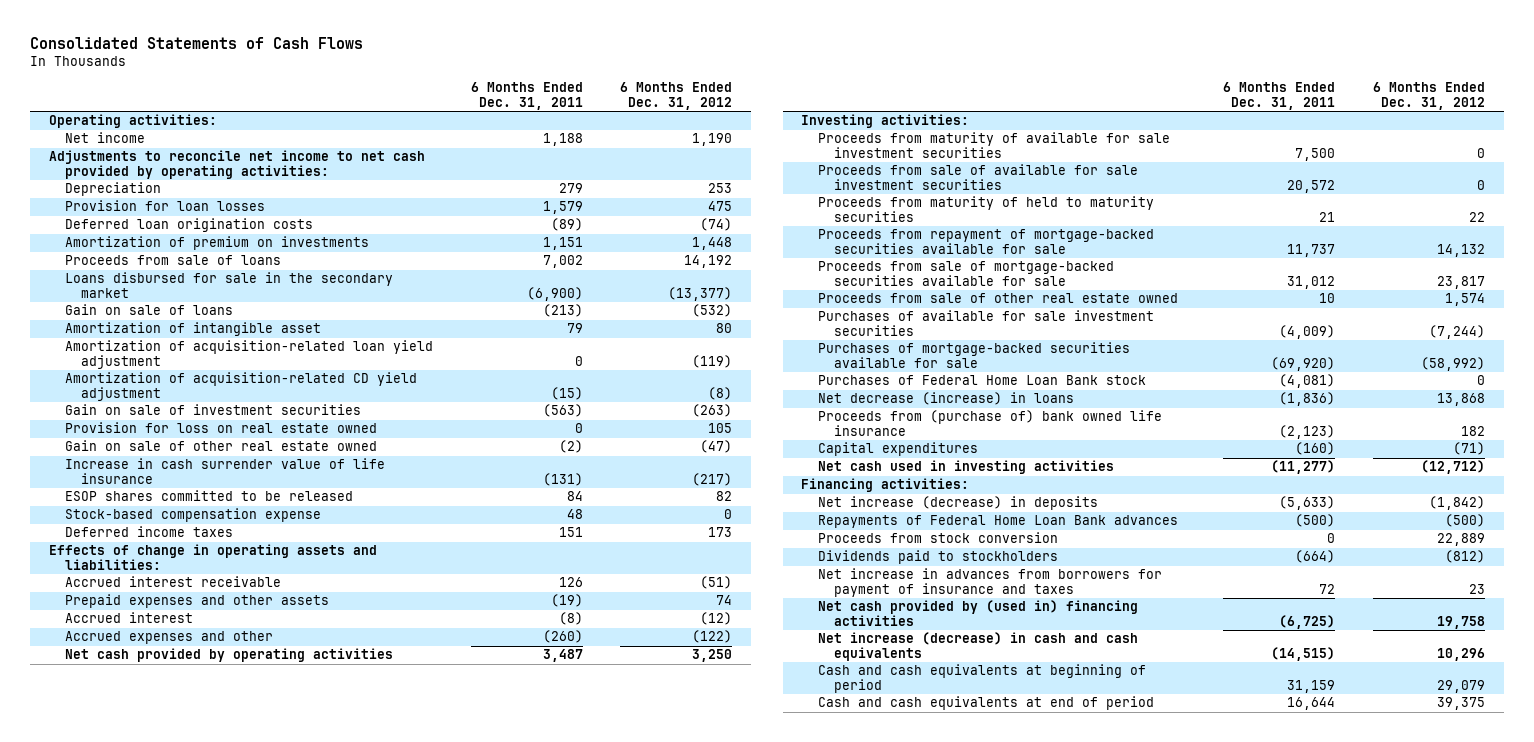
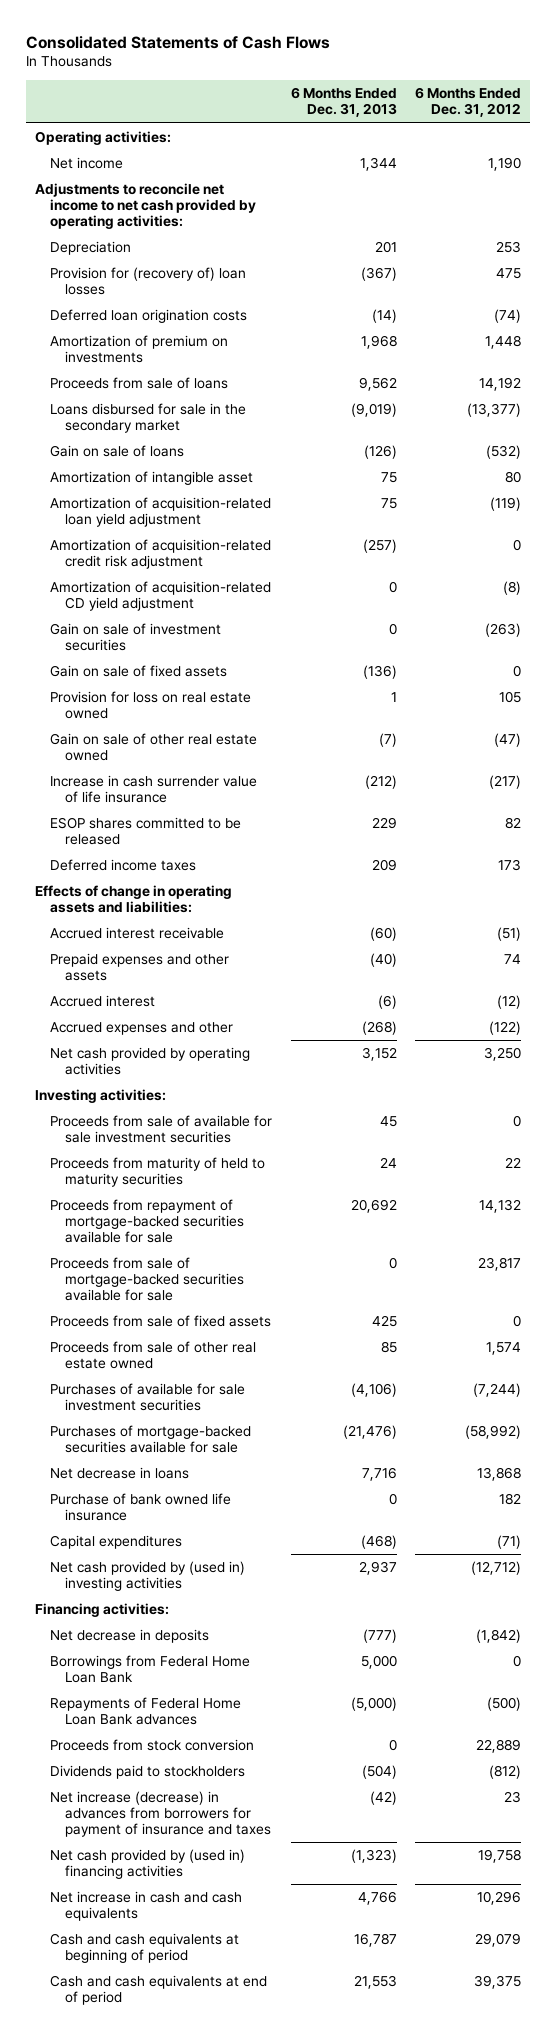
[470,82,583,110] 6 Months Ended Dec. 31, 2011 -> none
none -> [290,87,397,118] 6 Months Ended Dec. 31, 2013
[65,200,266,212] Provision for loan losses -> [50,267,247,296] Provision for (recovery of) loan losses
none -> [50,539,272,570] Amortization of acquisition-related credit risk adjustment
none -> [50,665,228,678] Gain on sale of fixed assets
[65,508,322,523] Stock-based compensation expense -> none
[817,132,1170,158] Proceeds from maturity of available for sale investment securities -> none
none -> [50,1315,272,1328] Proceeds from sale of fixed assets
[817,375,1146,386] Purchases of Federal Home Loan Bank stock -> none
[817,392,1074,406] Net decrease (increase) in loans -> [50,1467,190,1480] Net decrease in loans
[817,410,1162,436] Proceeds from (purchase of) bank owned life insurance -> [50,1493,232,1522] Purchase of bank owned life insurance
[817,460,1114,475] Net cash used in investing activities -> [50,1561,246,1592] Net cash provided by (used in) investing activities
[817,496,1098,511] Net increase (decrease) in deposits -> [50,1629,210,1644] Net decrease in deposits
none -> [50,1655,251,1684] Borrowings from Federal Home Loan Bank
[817,568,1162,597] Net increase in advances from borrowers for payment of insurance and taxes -> [50,1791,271,1838] Net increase (decrease) in advances from borrowers for payment of insurance and taxes
[817,632,1138,661] Net increase (decrease) in cash and cash equivalents -> [50,1891,243,1922] Net increase in cash and cash equivalents

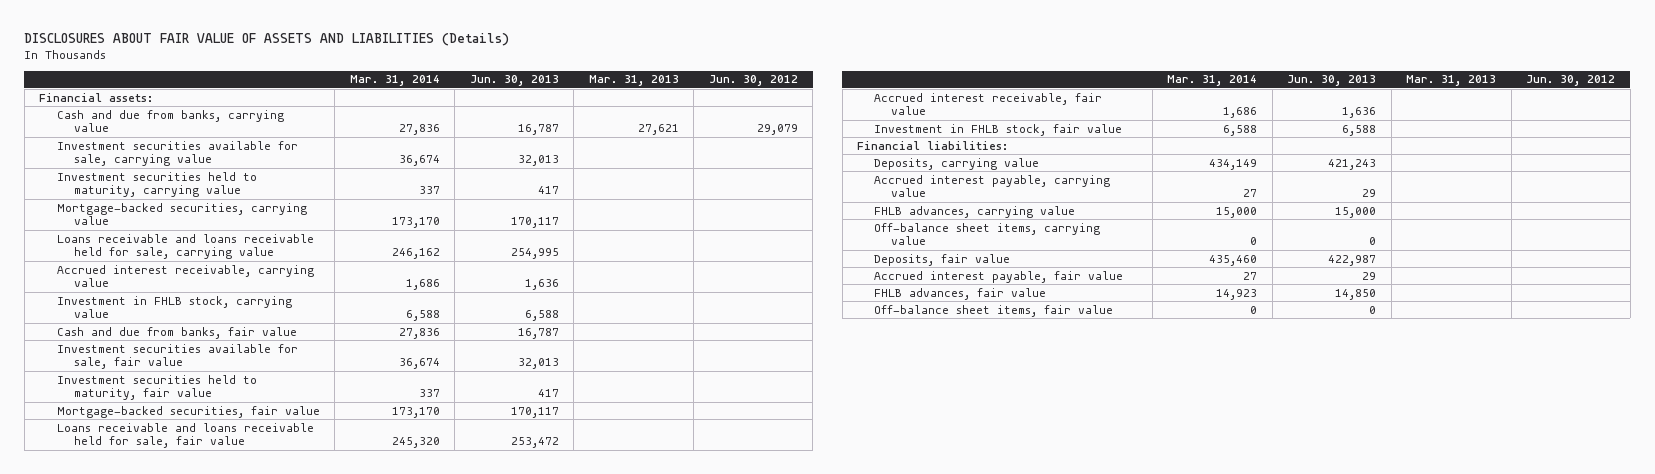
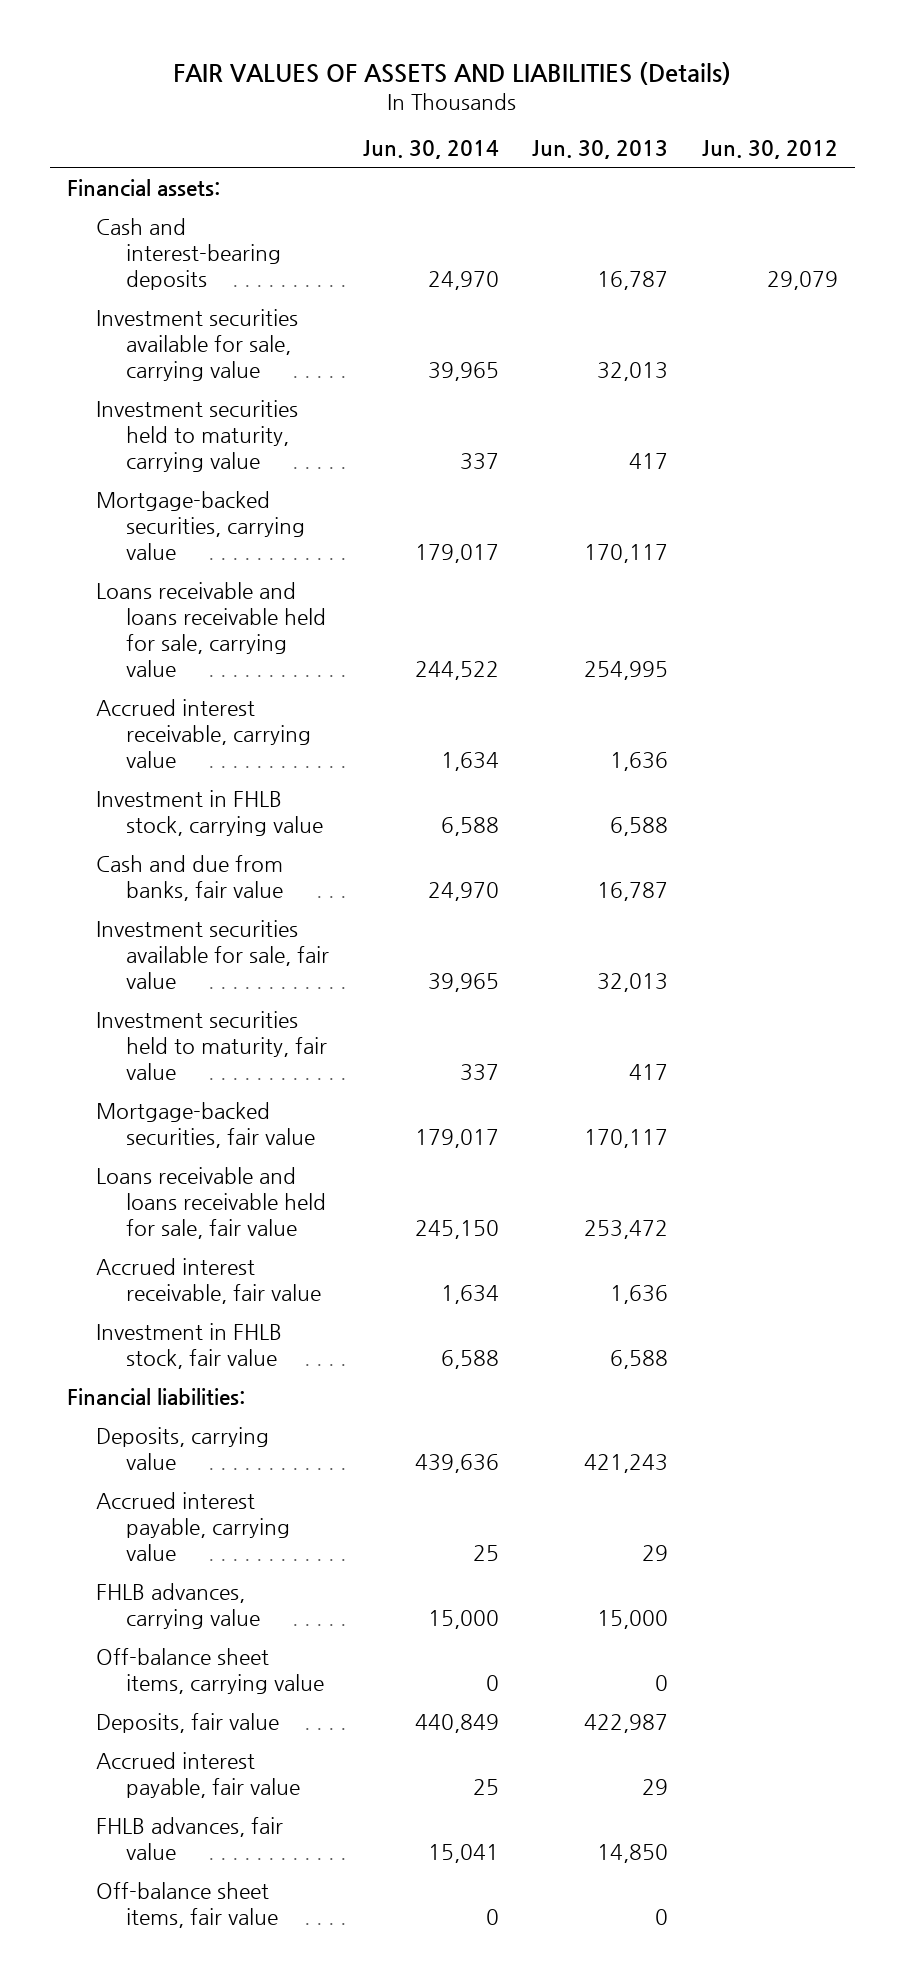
[24,32,510,46] DISCLOSURES ABOUT FAIR VALUE OF ASSETS AND LIABILITIES (Details) -> [173,62,732,86] FAIR VALUES OF ASSETS AND LIABILITIES (Details)
[349,75,440,87] Mar. 31, 2014 -> none
[588,75,679,87] Mar. 31, 2013 -> none
none -> [362,140,499,160] Jun. 30, 2014
[56,109,284,133] Cash and due from banks, carrying value -> [96,218,282,291] Cash and interest-bearing deposits

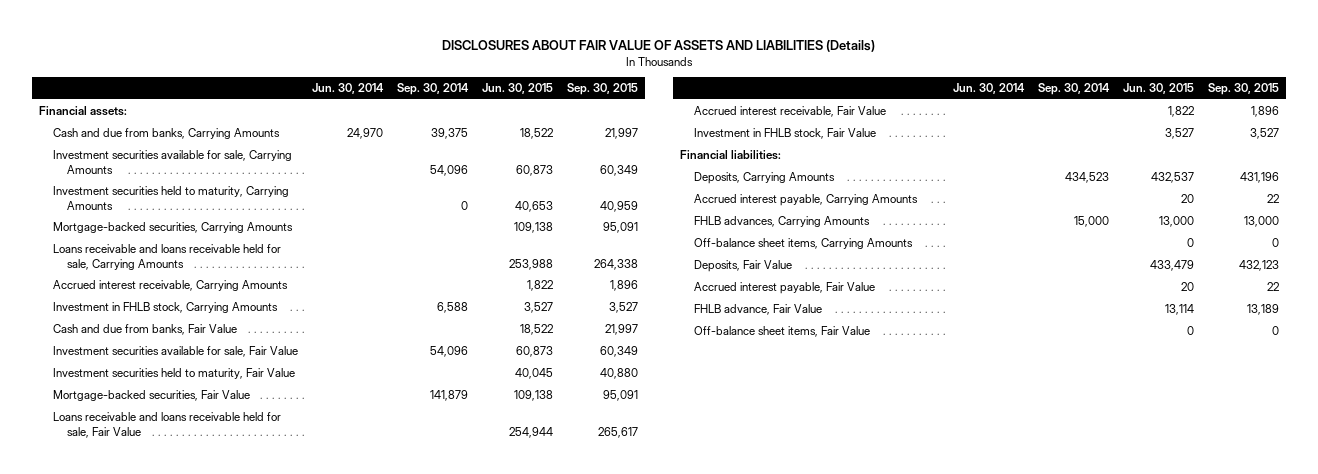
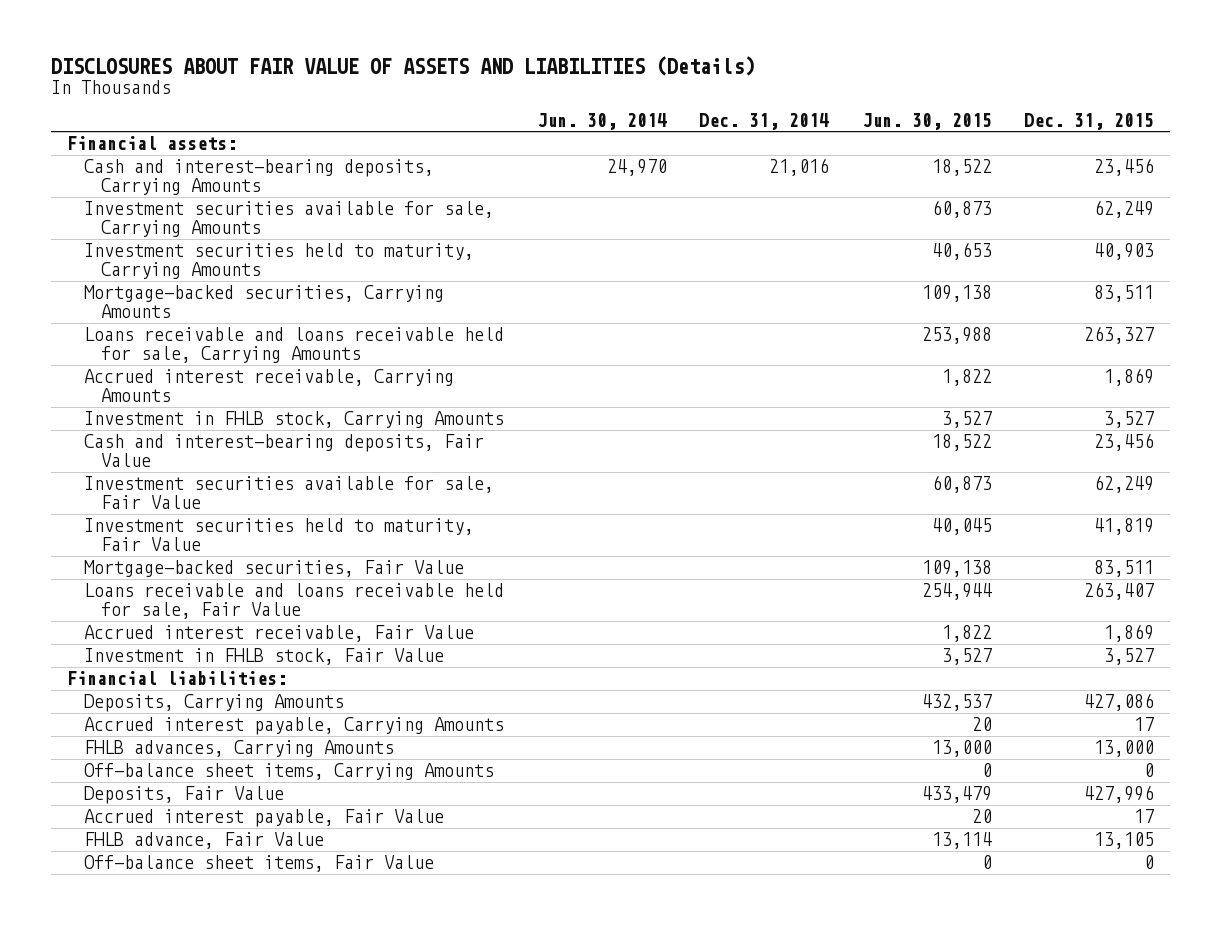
[396,83,469,96] Sep. 30, 2014 -> none
[566,83,638,96] Sep. 30, 2015 -> none
none -> [699,112,830,130] Dec. 31, 2014
none -> [1024,112,1155,130] Dec. 31, 2015
[53,128,281,140] Cash and due from banks, Carrying Amounts -> [84,159,435,196] Cash and interest-bearing deposits, Carrying Amounts
[53,324,238,336] Cash and due from banks, Fair Value -> [84,434,485,468] Cash and interest-bearing deposits, Fair Value

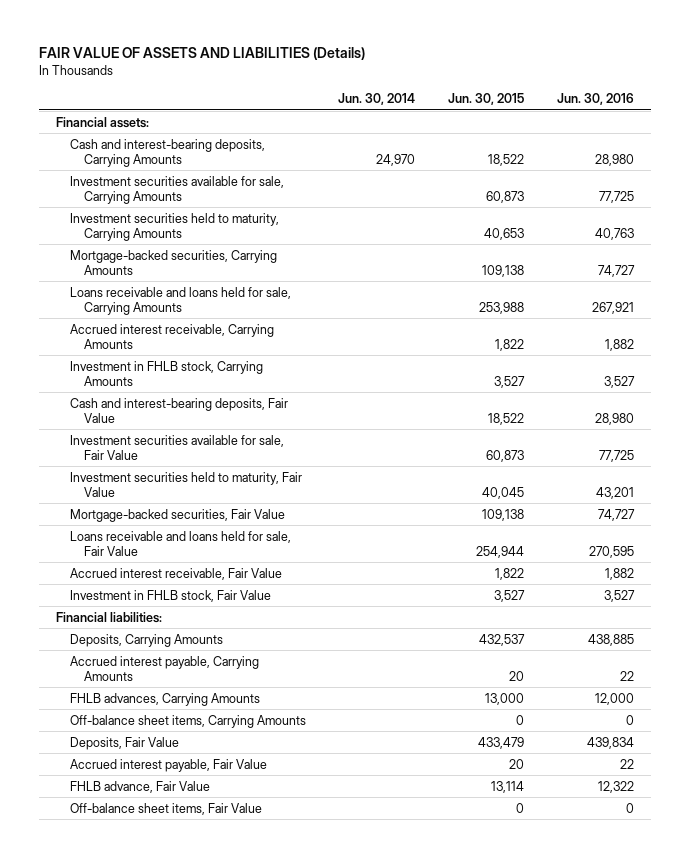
[50,55,755,76] DISCLOSURES ABOUT FAIR VALUE OF ASSETS AND LIABILITIES (Details) -> [39,47,366,61] FAIR VALUE OF ASSETS AND LIABILITIES (Details)
[699,112,830,130] Dec. 31, 2014 -> none
[1024,112,1155,130] Dec. 31, 2015 -> none
none -> [557,93,635,106] Jun. 30, 2016
[84,327,505,364] Loans receivable and loans receivable held for sale, Carrying Amounts -> [69,286,291,315] Loans receivable and loans held for sale, Carrying Amounts
[84,583,505,620] Loans receivable and loans receivable held for sale, Fair Value -> [69,530,291,556] Loans receivable and loans held for sale, Fair Value

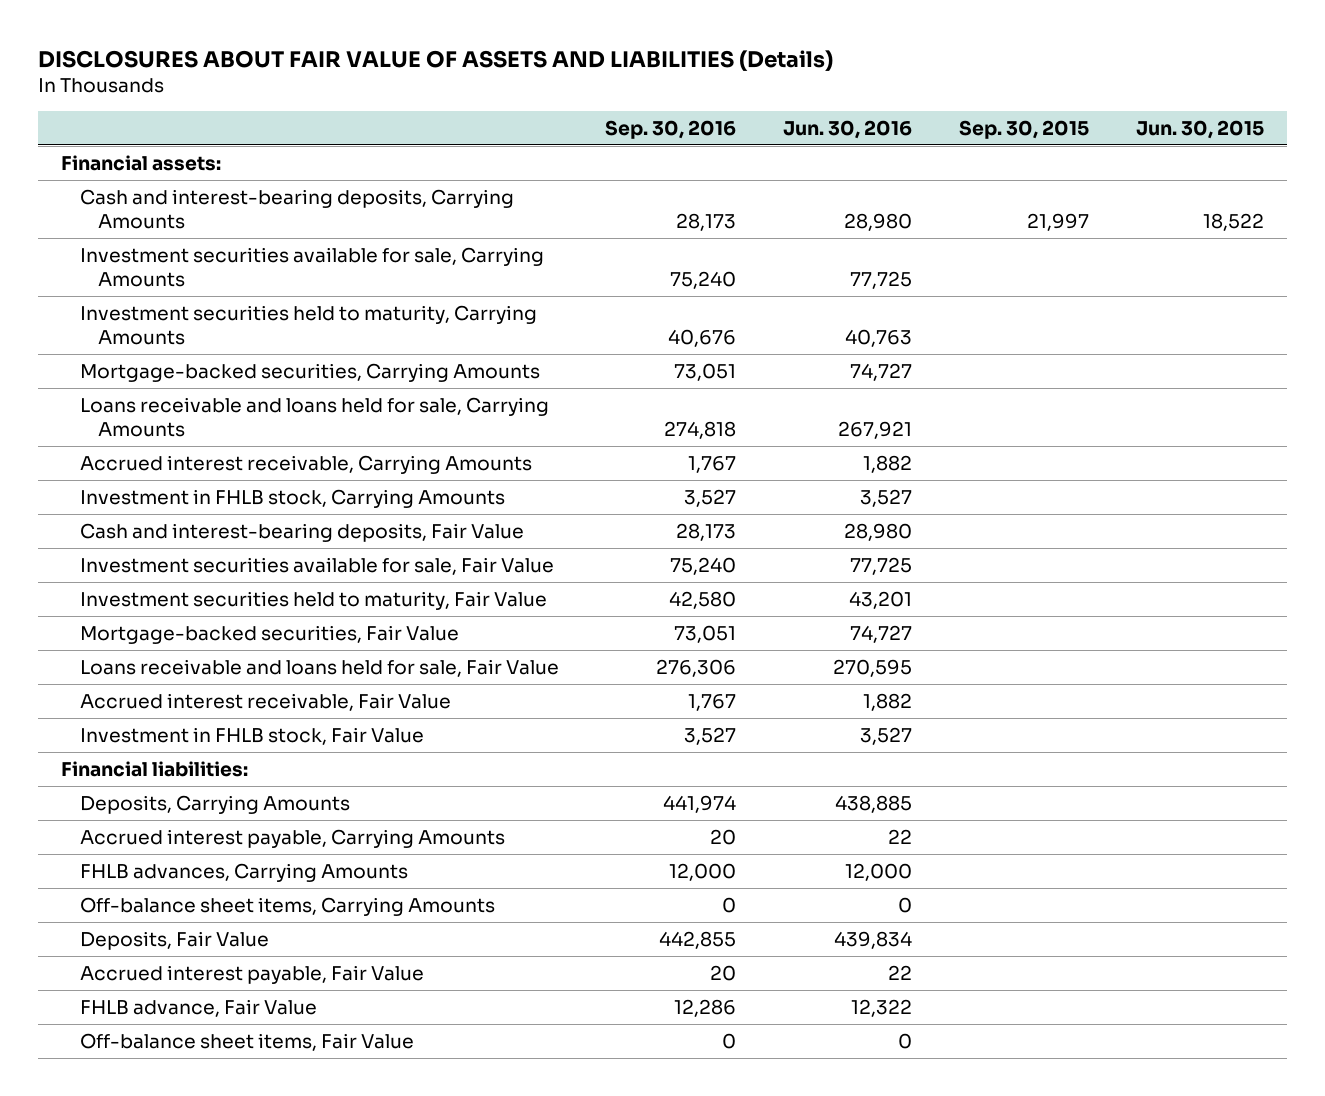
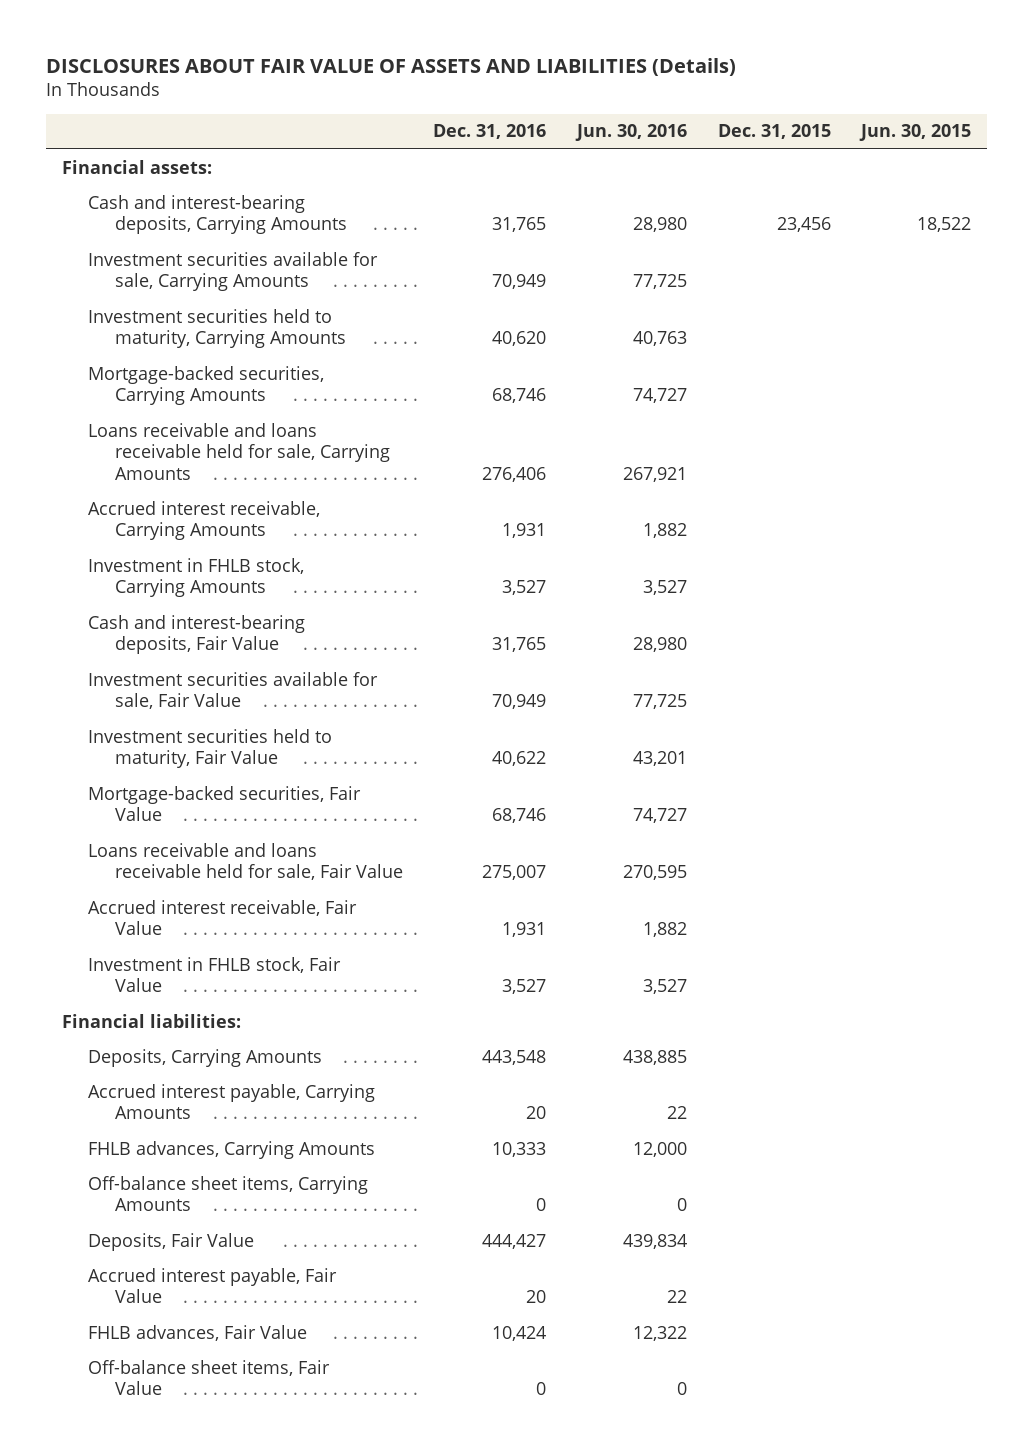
[605,119,737,139] Sep. 30, 2016 -> none
[959,119,1090,139] Sep. 30, 2015 -> none
none -> [433,124,547,140] Dec. 31, 2016
none -> [717,124,831,140] Dec. 31, 2015
[79,396,549,437] Loans receivable and loans held for sale, Carrying Amounts -> [88,422,390,480] Loans receivable and loans receivable held for sale, Carrying Amounts
[79,658,559,677] Loans receivable and loans held for sale, Fair Value -> [88,842,403,881] Loans receivable and loans receivable held for sale, Fair Value
[79,998,317,1017] FHLB advance, Fair Value -> [88,1324,308,1341] FHLB advances, Fair Value

